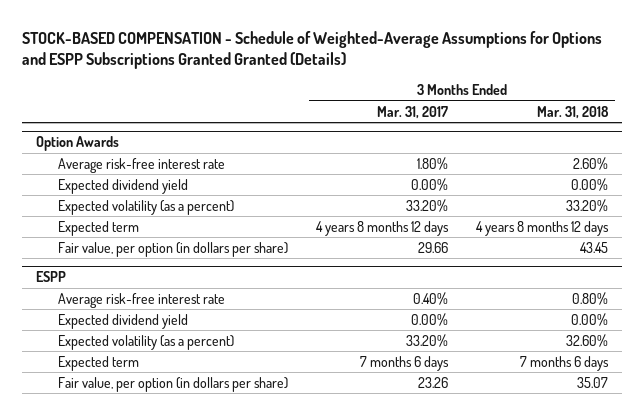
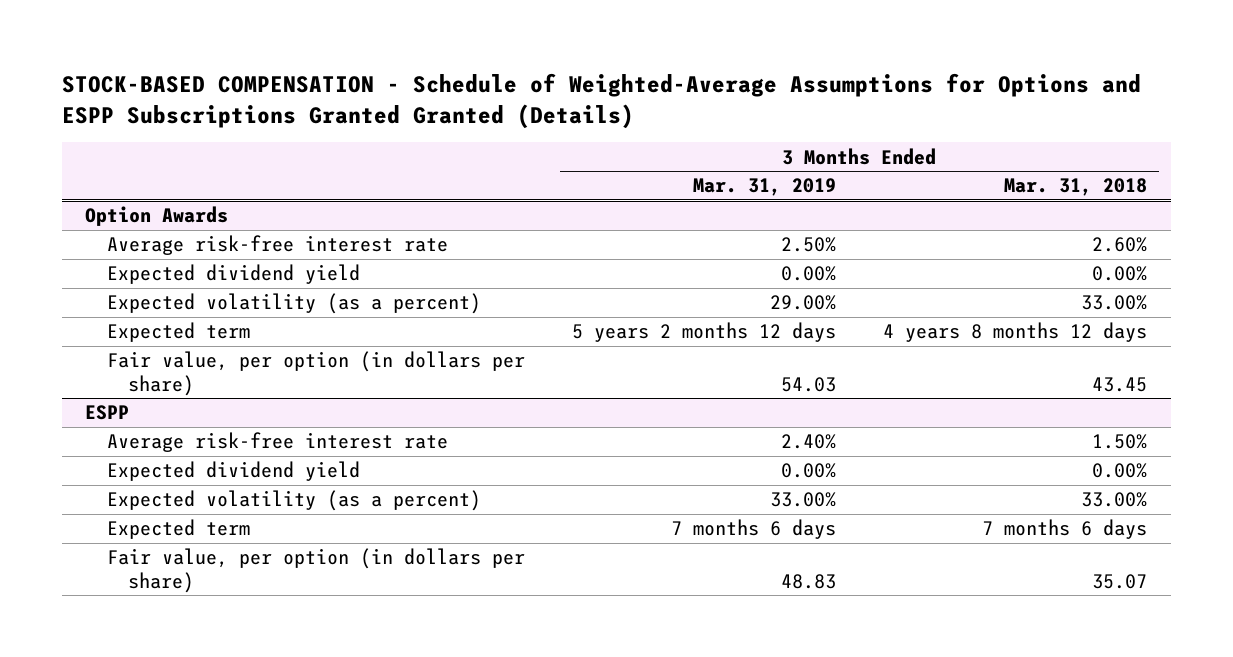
[377,105,449,119] Mar. 31, 2017 -> none
none -> [692,178,836,197] Mar. 31, 2019
[566,198,609,212] 33.20% -> [1081,295,1148,311] 33.00%
[572,291,609,305] 0.80% -> [1092,434,1148,450] 1.50%
[566,333,609,347] 32.60% -> [1081,492,1148,508] 33.00%

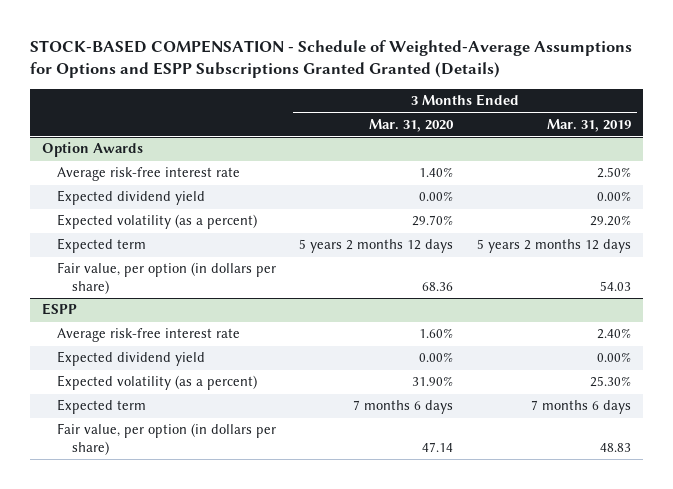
[1004,178,1148,197] Mar. 31, 2018 -> none
none -> [369,118,455,132] Mar. 31, 2020
[769,295,836,311] 29.00% -> [589,215,631,227] 29.20%
[769,492,836,508] 33.00% -> [589,376,631,388] 25.30%

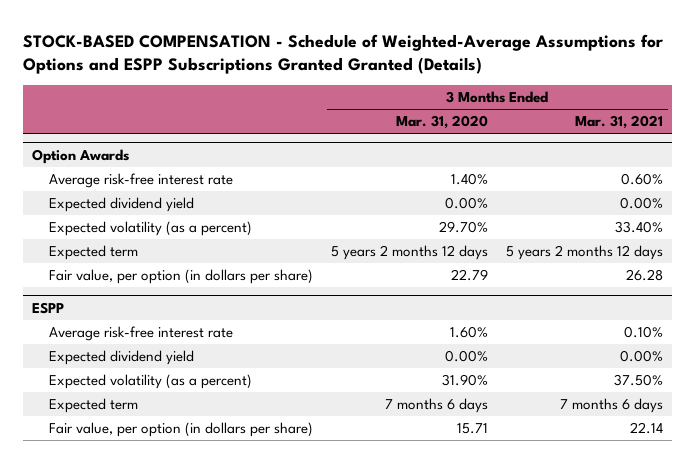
[546,118,631,132] Mar. 31, 2019 -> none
none -> [575,115,664,130] Mar. 31, 2021
[422,282,454,292] 68.36 -> [451,268,489,281] 22.79
[422,442,454,453] 47.14 -> [457,422,489,434] 15.71

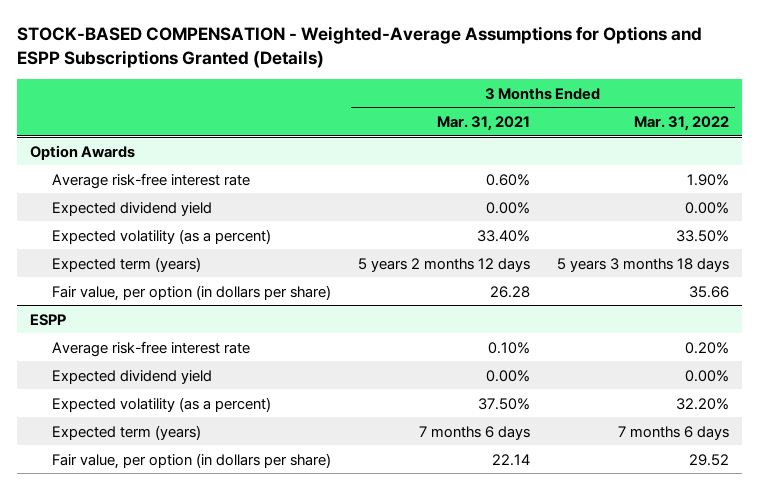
[23,33,664,74] STOCK-BASED COMPENSATION - Schedule of Weighted-Average Assumptions for Options and ESPP Subscriptions Granted Granted (Details) -> [16,26,702,68] STOCK-BASED COMPENSATION - Weighted-Average Assumptions for Options and ESPP Subscriptions Granted (Details)
[396,115,489,130] Mar. 31, 2020 -> none
none -> [633,115,729,131] Mar. 31, 2022
[49,244,139,260] Expected term -> [52,256,202,272] Expected term (years)
[49,397,139,413] Expected term -> [52,424,202,440] Expected term (years)

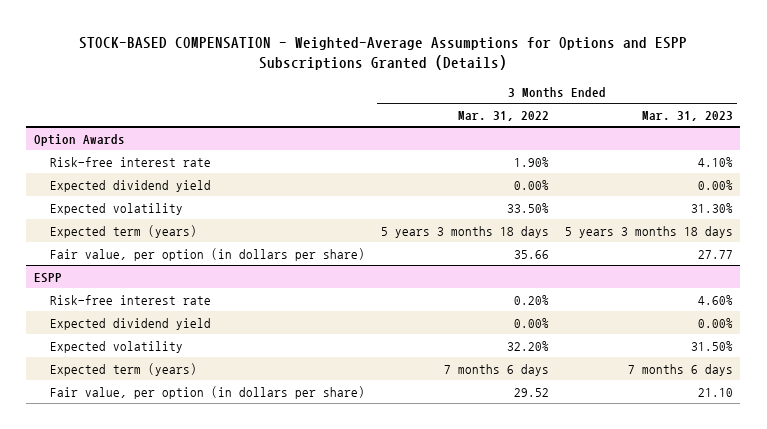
[436,115,530,131] Mar. 31, 2021 -> none
none -> [641,110,733,121] Mar. 31, 2023
[52,172,251,189] Average risk-free interest rate -> [49,156,211,167] Risk-free interest rate
[52,228,272,244] Expected volatility (as a percent) -> [49,202,183,215] Expected volatility
[52,340,251,357] Average risk-free interest rate -> [49,294,211,305] Risk-free interest rate
[52,396,272,412] Expected volatility (as a percent) -> [49,340,183,353] Expected volatility

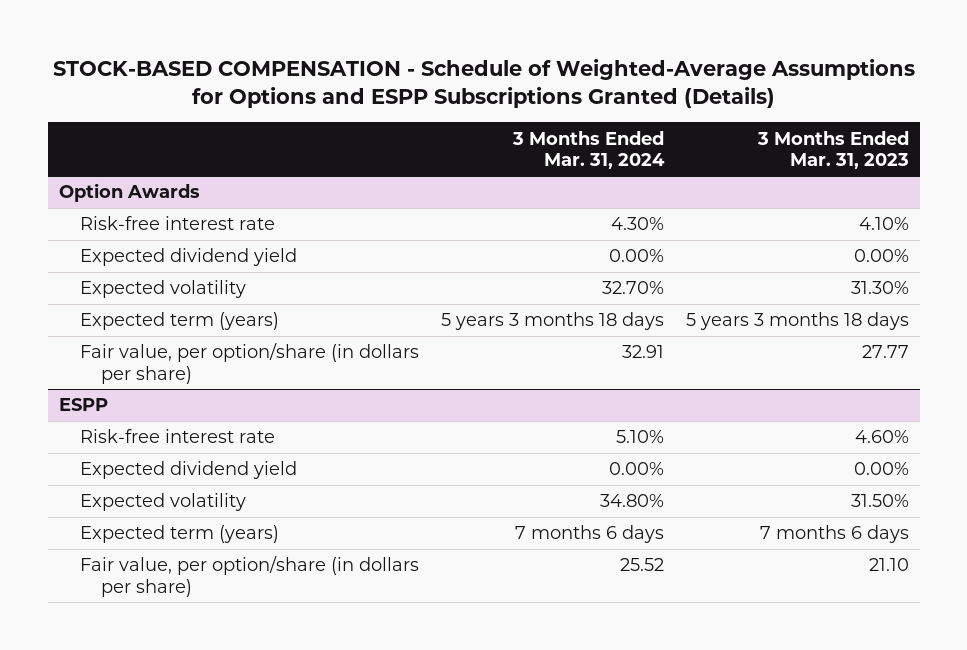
[79,36,688,70] STOCK-BASED COMPENSATION - Weighted-Average Assumptions for Options and ESPP Subscriptions Granted (Details) -> [52,59,915,109] STOCK-BASED COMPENSATION - Schedule of Weighted-Average Assumptions for Options and ESPP Subscriptions Granted (Details)
[457,110,549,121] Mar. 31, 2022 -> none
none -> [511,130,665,169] 3 Months Ended Mar. 31, 2024
[49,247,365,261] Fair value, per option (in dollars per share) -> [79,343,419,384] Fair value, per option/share (in dollars per share)
[49,385,365,399] Fair value, per option (in dollars per share) -> [79,556,419,597] Fair value, per option/share (in dollars per share)

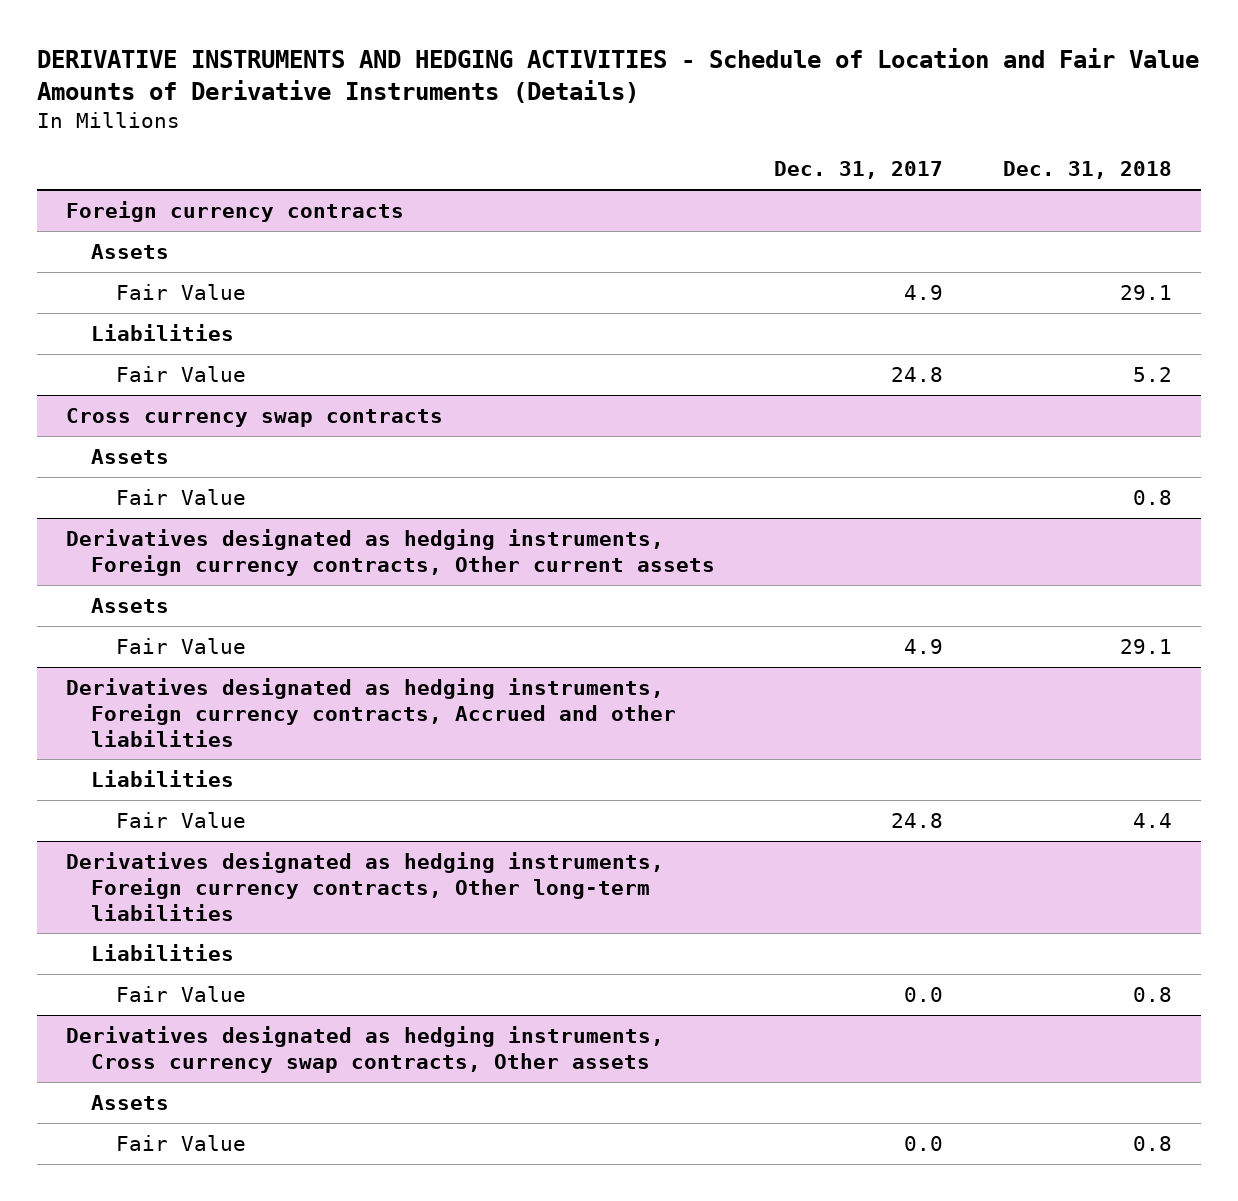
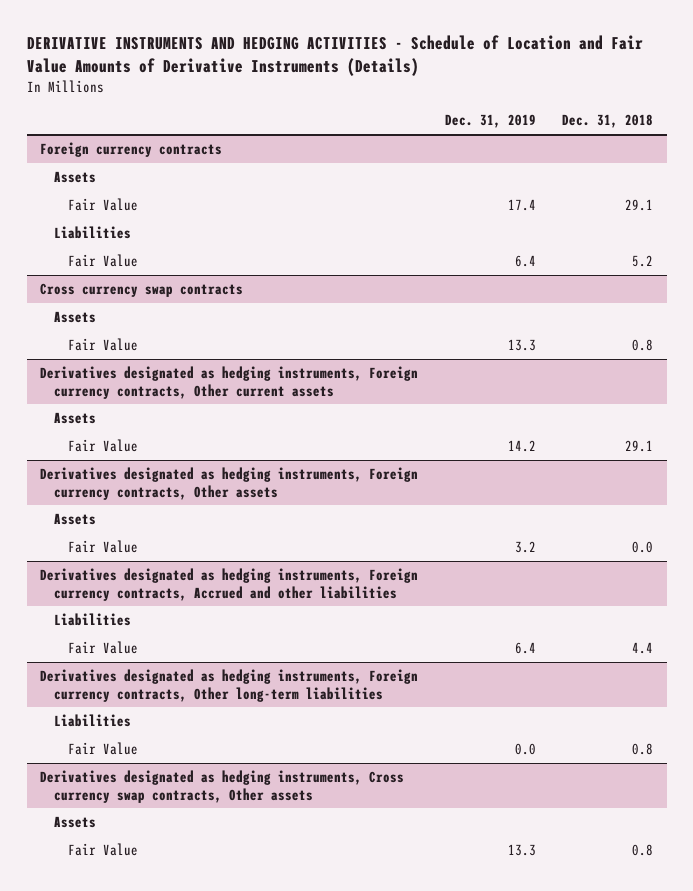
[774,161,944,180] Dec. 31, 2017 -> none
none -> [444,114,536,129] Dec. 31, 2019
none -> [39,467,418,500] Derivatives designated as hedging instruments, Foreign currency contracts, Other assets
none -> [54,513,97,526] Assets
none -> [68,540,139,554] Fair Value

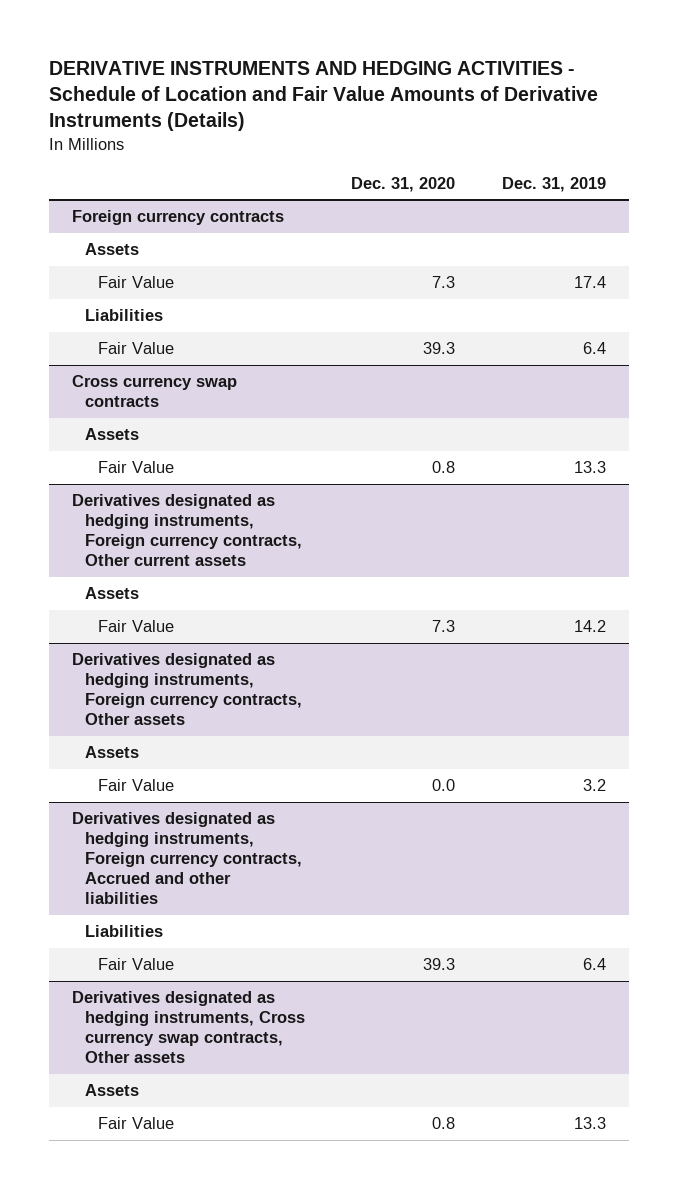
[562,114,654,129] Dec. 31, 2018 -> none
none -> [351,176,456,192] Dec. 31, 2020
[39,669,418,702] Derivatives designated as hedging instruments, Foreign currency contracts, Other long-term liabilities -> none
[54,714,132,728] Liabilities -> none
[68,742,139,756] Fair Value -> none

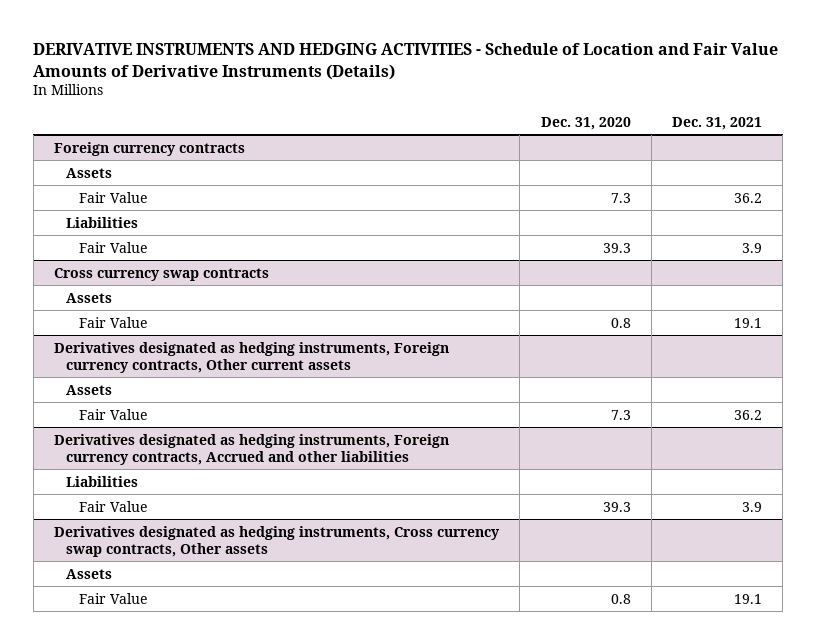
[501,176,606,192] Dec. 31, 2019 -> none
none -> [671,116,762,130] Dec. 31, 2021
[72,653,303,726] Derivatives designated as hedging instruments, Foreign currency contracts, Other assets -> none
[85,746,140,759] Assets -> none
[97,779,174,792] Fair Value -> none

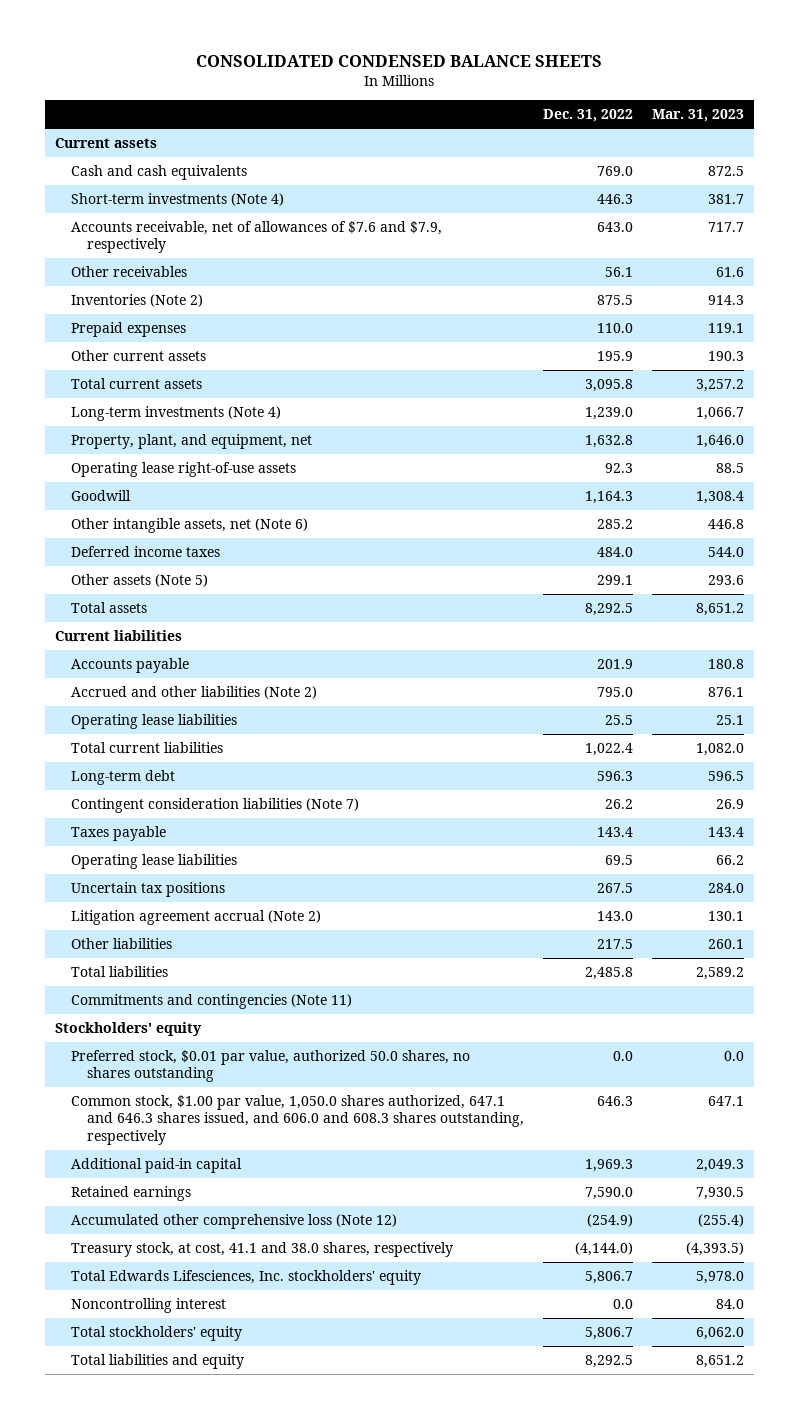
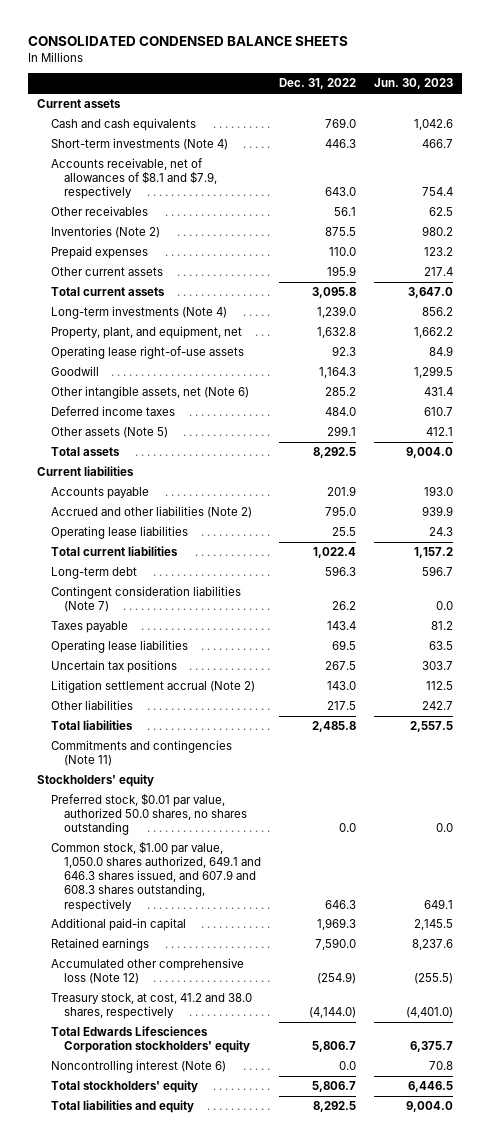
[652,109,745,123] Mar. 31, 2023 -> none
none -> [374,78,454,90] Jun. 30, 2023
[70,220,442,254] Accounts receivable, net of allowances of $7.6 and $7.9, respectively -> [50,158,218,200] Accounts receivable, net of allowances of $8.1 and $7.9, respectively
[70,909,321,925] Litigation agreement accrual (Note 2) -> [50,680,255,694] Litigation settlement accrual (Note 2)
[70,1094,524,1145] Common stock, $1.00 par value, 1,050.0 shares authorized, 647.1 and 646.3 shares issued, and 606.0 and 608.3 shares outstanding, respectively -> [50,841,262,912] Common stock, $1.00 par value, 1,050.0 shares authorized, 649.1 and 646.3 shares issued, and 607.9 and 608.3 shares outstanding, respectively
[70,1241,453,1257] Treasury stock, at cost, 41.1 and 38.0 shares, respectively -> [50,993,252,1020] Treasury stock, at cost, 41.2 and 38.0 shares, respectively
[70,1269,421,1285] Total Edwards Lifesciences, Inc. stockholders' equity -> [50,1026,251,1054] Total Edwards Lifesciences Corporation stockholders' equity
[70,1297,226,1313] Noncontrolling interest -> [50,1060,226,1074] Noncontrolling interest (Note 6)

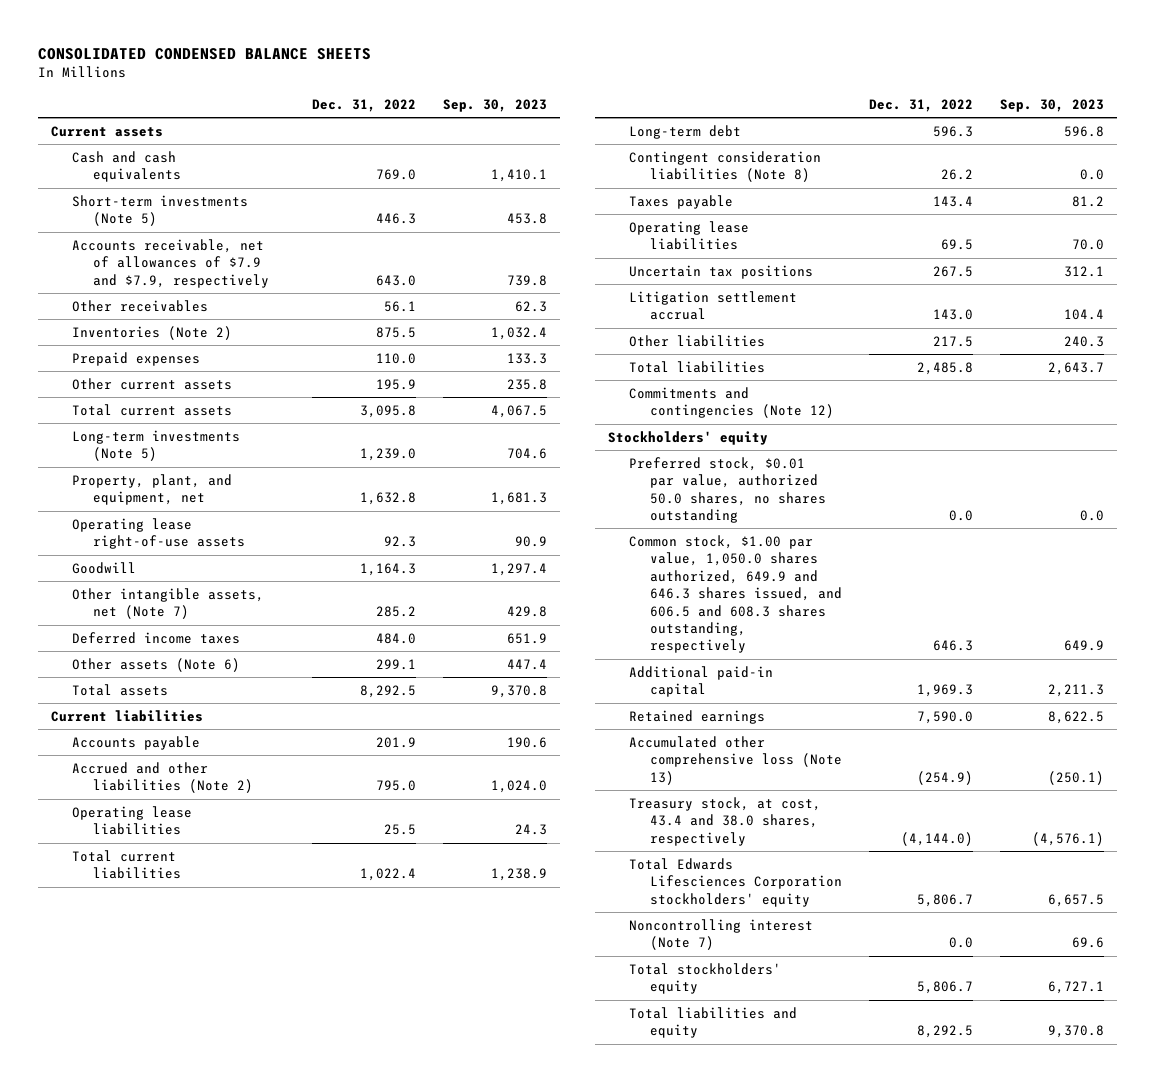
[374,78,454,90] Jun. 30, 2023 -> none
none -> [442,99,547,113] Sep. 30, 2023
[50,138,228,151] Short-term investments (Note 4) -> [72,194,249,227] Short-term investments (Note 5)
[50,158,218,200] Accounts receivable, net of allowances of $8.1 and $7.9, respectively -> [72,238,269,288] Accounts receivable, net of allowances of $7.9 and $7.9, respectively
[50,306,227,320] Long-term investments (Note 4) -> [72,429,241,462] Long-term investments (Note 5)
[50,386,249,400] Other intangible assets, net (Note 6) -> [72,587,265,620] Other intangible assets, net (Note 7)
[50,427,168,439] Other assets (Note 5) -> [72,657,241,672] Other assets (Note 6)
[50,586,241,613] Contingent consideration liabilities (Note 7) -> [628,150,821,183] Contingent consideration liabilities (Note 8)
[50,680,255,694] Litigation settlement accrual (Note 2) -> [628,290,797,321] Litigation settlement accrual
[50,740,232,767] Commitments and contingencies (Note 11) -> [628,386,834,419] Commitments and contingencies (Note 12)
[50,841,262,912] Common stock, $1.00 par value, 1,050.0 shares authorized, 649.1 and 646.3 shares issued, and 607.9 and 608.3 shares outstanding, respectively -> [628,534,842,654] Common stock, $1.00 par value, 1,050.0 shares authorized, 649.9 and 646.3 shares issued, and 606.5 and 608.3 shares outstanding, respectively
[50,958,244,985] Accumulated other comprehensive loss (Note 12) -> [628,735,842,785] Accumulated other comprehensive loss (Note 13)
[50,993,252,1020] Treasury stock, at cost, 41.2 and 38.0 shares, respectively -> [628,796,821,846] Treasury stock, at cost, 43.4 and 38.0 shares, respectively
[50,1060,226,1074] Noncontrolling interest (Note 6) -> [628,918,813,951] Noncontrolling interest (Note 7)

